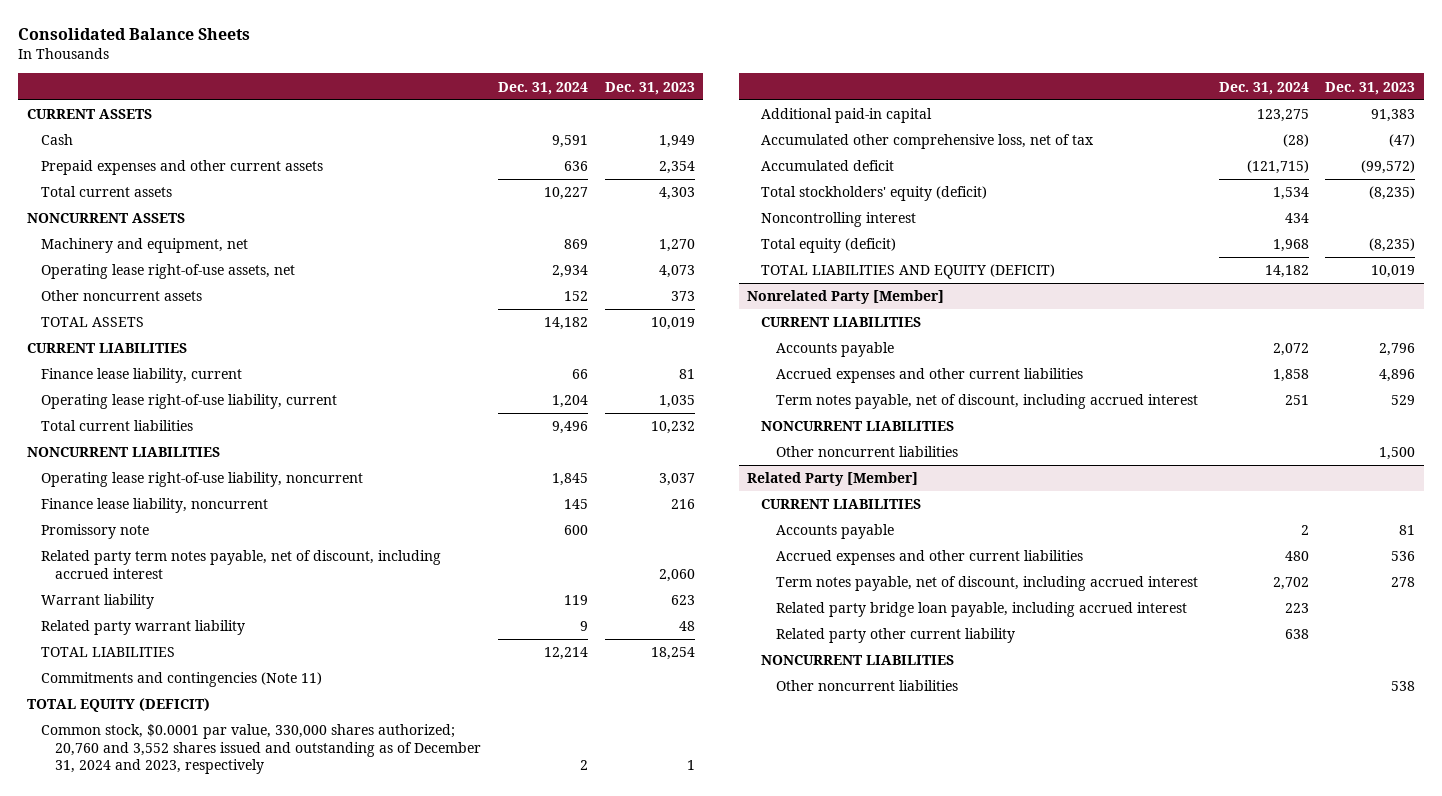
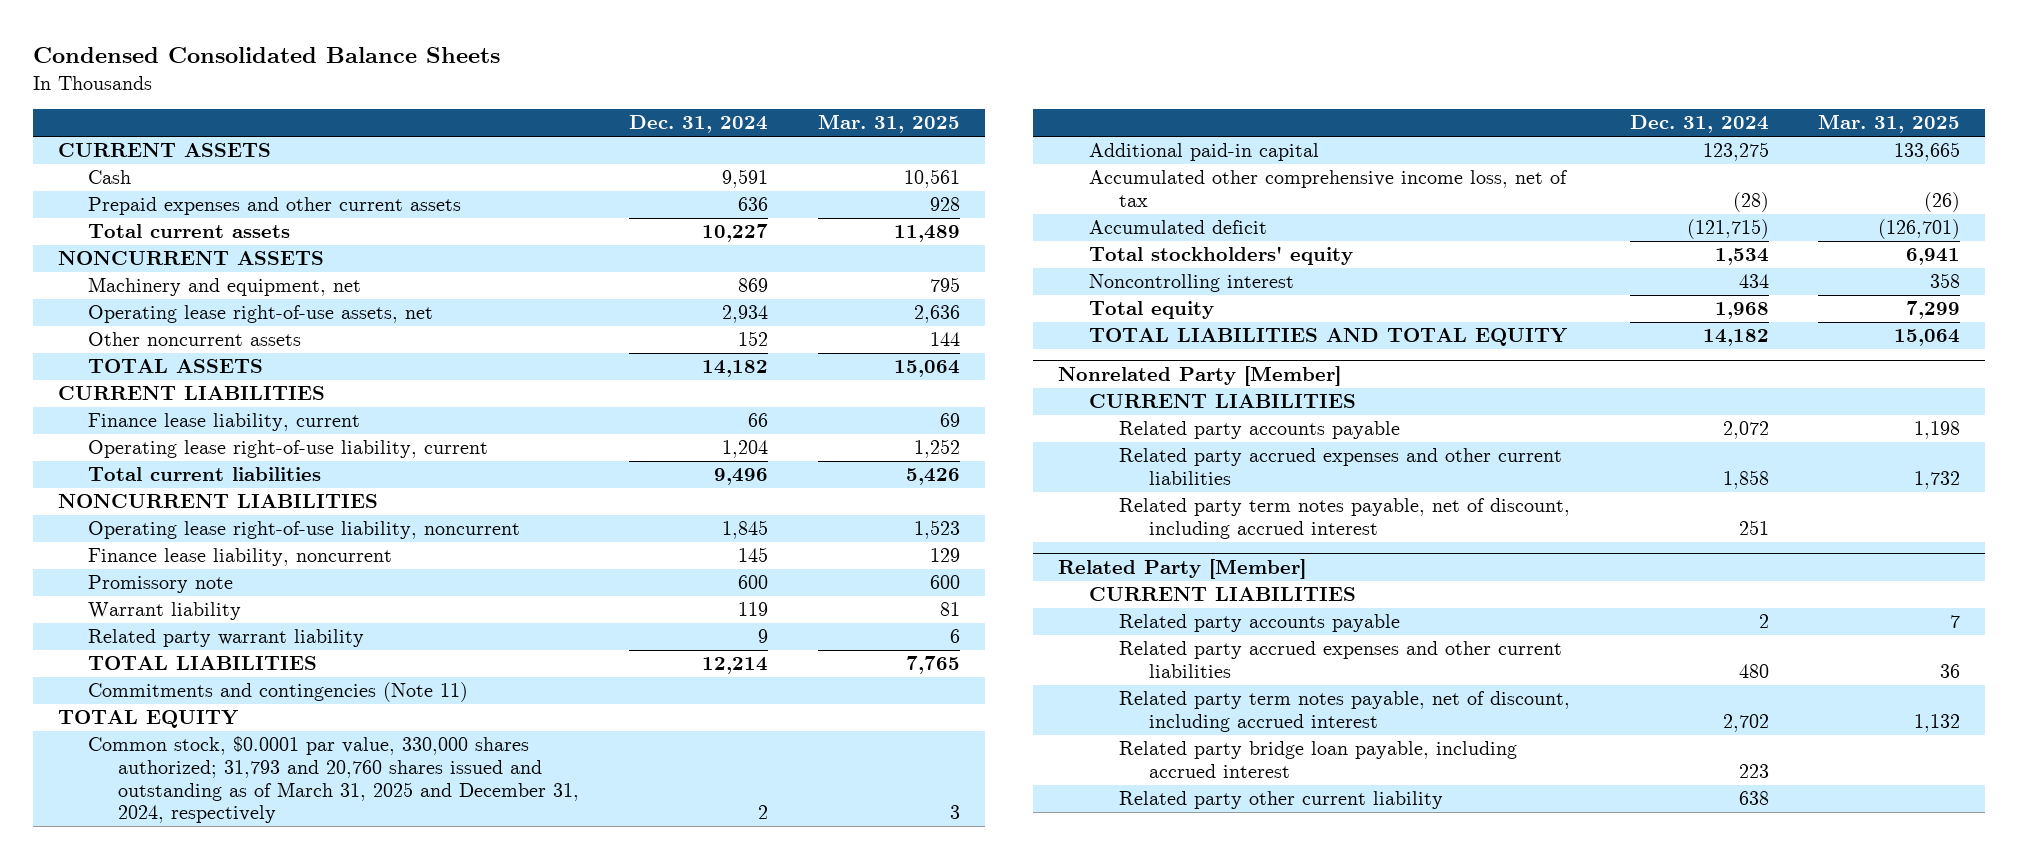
[18,28,251,41] Consolidated Balance Sheets -> [33,47,501,64] Condensed Consolidated Balance Sheets
[605,81,696,95] Dec. 31, 2023 -> none
none -> [818,114,961,134] Mar. 31, 2025
[41,550,442,579] Related party term notes payable, net of discount, including accrued interest -> none
[26,698,210,713] TOTAL EQUITY (DEFICIT) -> [58,710,239,729] TOTAL EQUITY
[41,724,482,775] Common stock, $0.0001 par value, 330,000 shares authorized; 20,760 and 3,552 shares issued and outstanding as of December 31, 2024 and 2023, respectively -> [88,736,580,824] Common stock, $0.0001 par value, 330,000 shares authorized; 31,793 and 20,760 shares issued and outstanding as of March 31, 2025 and December 31, 2024, respectively
[761,134,1095,150] Accumulated other comprehensive loss, net of tax -> [1088,170,1568,208] Accumulated other comprehensive income loss, net of tax
[761,186,988,202] Total stockholders' equity (deficit) -> [1088,246,1353,266] Total stockholders' equity
[761,238,897,254] Total equity (deficit) -> [1088,301,1214,320] Total equity
[761,264,1056,280] TOTAL LIABILITIES AND EQUITY (DEFICIT) -> [1088,328,1567,347] TOTAL LIABILITIES AND TOTAL EQUITY
[761,421,955,432] NONCURRENT LIABILITIES -> none
[775,446,958,458] Other noncurrent liabilities -> none
[775,342,894,358] Accounts payable -> [1118,421,1400,440] Related party accounts payable
[775,368,1083,384] Accrued expenses and other current liabilities -> [1118,448,1562,486] Related party accrued expenses and other current liabilities
[775,394,1198,410] Term notes payable, net of discount, including accrued interest -> [1118,498,1570,540] Related party term notes payable, net of discount, including accrued interest
[775,524,894,540] Accounts payable -> [1118,614,1400,633] Related party accounts payable
[775,550,1083,566] Accrued expenses and other current liabilities -> [1118,641,1562,679] Related party accrued expenses and other current liabilities
[775,576,1198,592] Term notes payable, net of discount, including accrued interest -> [1118,691,1570,733] Related party term notes payable, net of discount, including accrued interest
[761,655,955,666] NONCURRENT LIABILITIES -> none
[775,680,958,692] Other noncurrent liabilities -> none

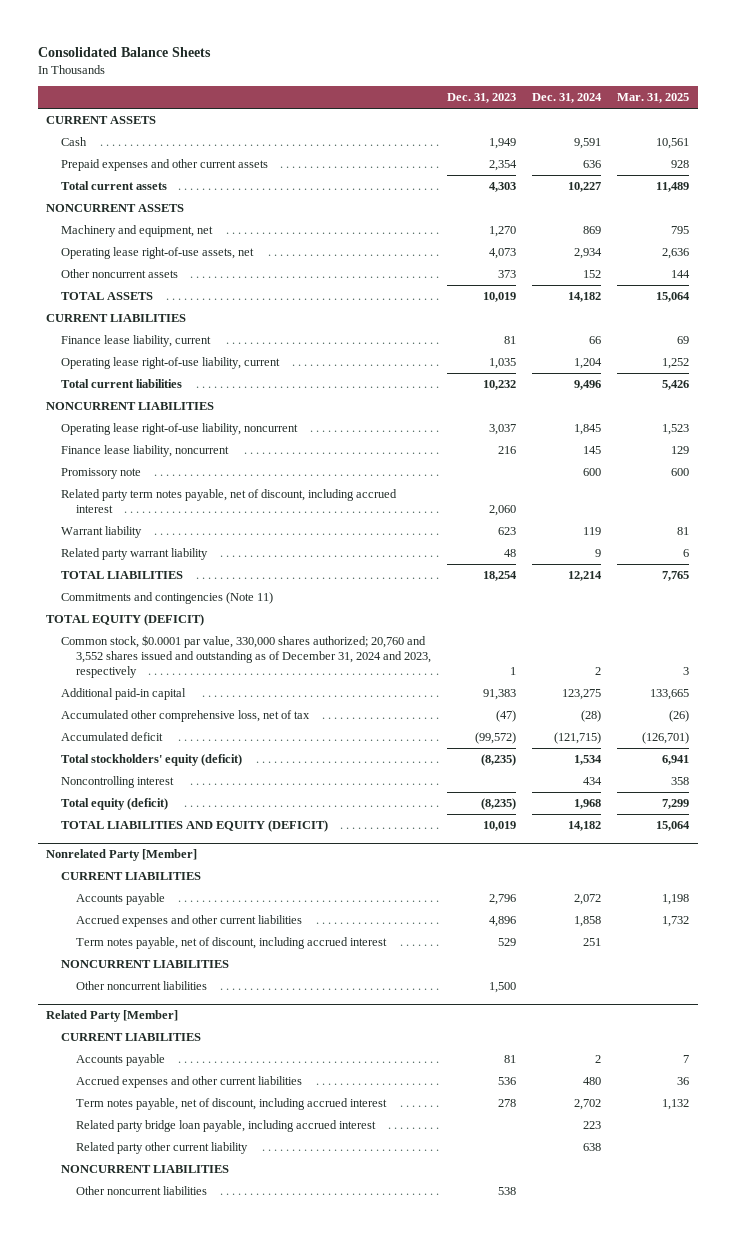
[33,47,501,64] Condensed Consolidated Balance Sheets -> [38,47,212,58] Consolidated Balance Sheets
none -> [447,93,517,104] Dec. 31, 2023
none -> [61,488,398,513] Related party term notes payable, net of discount, including accrued interest
[58,710,239,729] TOTAL EQUITY -> [46,613,205,626] TOTAL EQUITY (DEFICIT)
[88,736,580,824] Common stock, $0.0001 par value, 330,000 shares authorized; 31,793 and 20,760 shares issued and outstanding as of March 31, 2025 and December 31, 2024, respectively -> [61,634,432,678] Common stock, $0.0001 par value, 330,000 shares authorized; 20,760 and 3,552 shares issued and outstanding as of December 31, 2024 and 2023, respectively
[1088,170,1568,208] Accumulated other comprehensive income loss, net of tax -> [61,709,311,722] Accumulated other comprehensive loss, net of tax
[1088,246,1353,266] Total stockholders' equity -> [61,753,243,766] Total stockholders' equity (deficit)
[1088,301,1214,320] Total equity -> [61,797,169,810] Total equity (deficit)
[1088,328,1567,347] TOTAL LIABILITIES AND TOTAL EQUITY -> [61,819,329,832] TOTAL LIABILITIES AND EQUITY (DEFICIT)
[1118,421,1400,440] Related party accounts payable -> [76,892,166,905] Accounts payable
[1118,448,1562,486] Related party accrued expenses and other current liabilities -> [76,914,303,927] Accrued expenses and other current liabilities
[1118,498,1570,540] Related party term notes payable, net of discount, including accrued interest -> [76,936,388,949] Term notes payable, net of discount, including accrued interest
none -> [61,959,230,968] NONCURRENT LIABILITIES
none -> [76,980,208,990] Other noncurrent liabilities
[1118,614,1400,633] Related party accounts payable -> [76,1053,166,1066] Accounts payable
[1118,641,1562,679] Related party accrued expenses and other current liabilities -> [76,1075,303,1088] Accrued expenses and other current liabilities
[1118,691,1570,733] Related party term notes payable, net of discount, including accrued interest -> [76,1097,388,1110] Term notes payable, net of discount, including accrued interest
none -> [61,1164,230,1173] NONCURRENT LIABILITIES
none -> [76,1185,208,1195] Other noncurrent liabilities

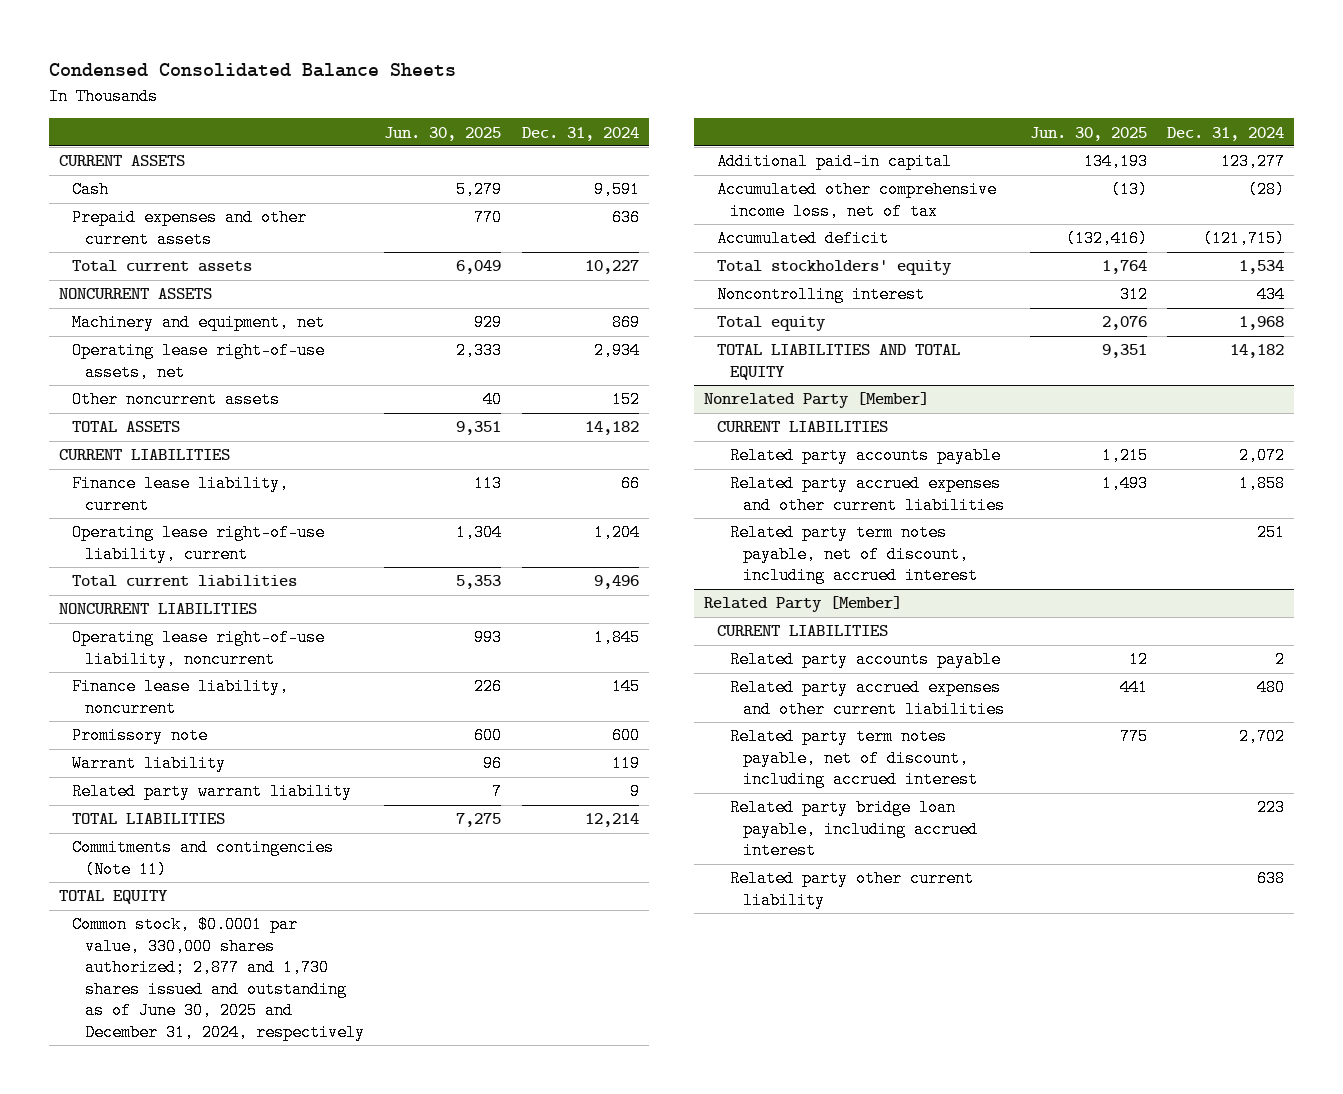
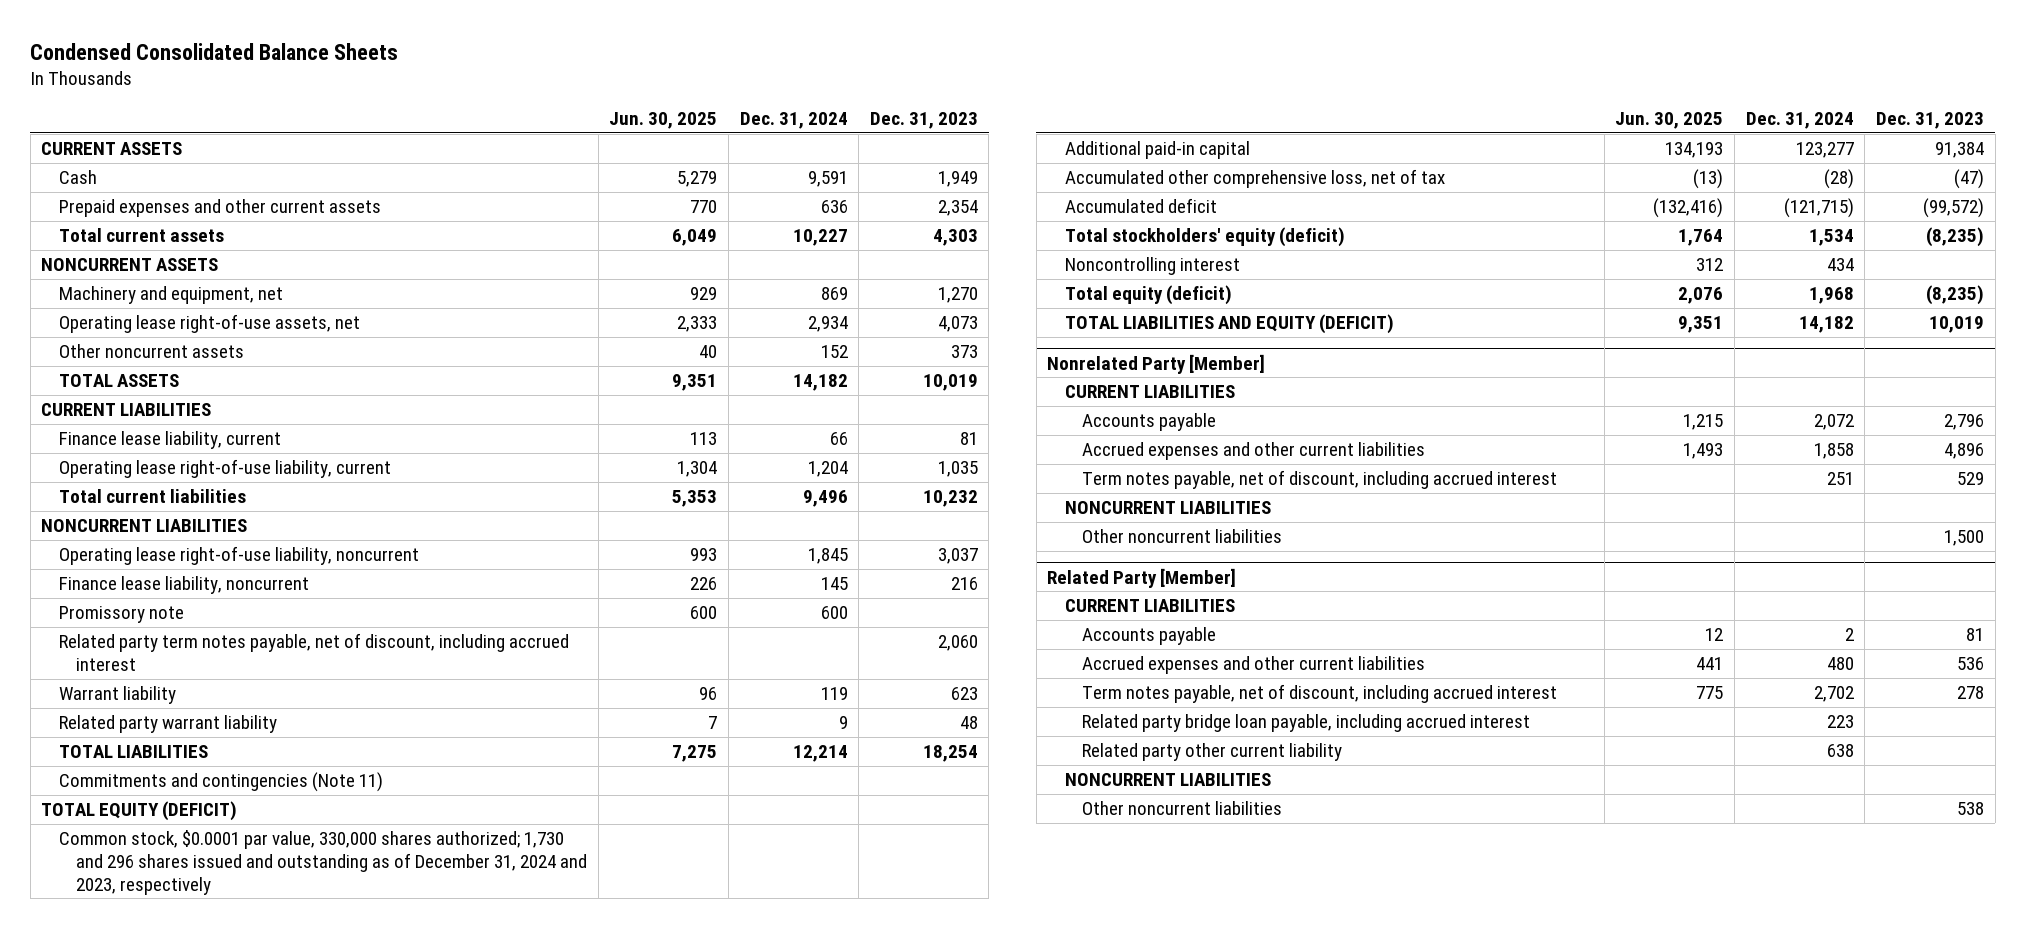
none -> [869,112,978,130] Dec. 31, 2023
none -> [58,633,569,671] Related party term notes payable, net of discount, including accrued interest
[59,890,169,905] TOTAL EQUITY -> [41,801,238,822] TOTAL EQUITY (DEFICIT)
[71,916,365,1041] Common stock, $0.0001 par value, 330,000 shares authorized; 2,877 and 1,730 shares issued and outstanding as of June 30, 2025 and December 31, 2024, respectively -> [58,830,588,895] Common stock, $0.0001 par value, 330,000 shares authorized; 1,730 and 296 shares issued and outstanding as of December 31, 2024 and 2023, respectively
[717,181,998,220] Accumulated other comprehensive income loss, net of tax -> [1064,169,1445,189] Accumulated other comprehensive loss, net of tax
[717,260,953,276] Total stockholders' equity -> [1064,227,1345,248] Total stockholders' equity (deficit)
[717,316,827,332] Total equity -> [1064,285,1232,306] Total equity (deficit)
[717,344,961,380] TOTAL LIABILITIES AND TOTAL EQUITY -> [1064,314,1394,335] TOTAL LIABILITIES AND EQUITY (DEFICIT)
[730,447,1002,465] Related party accounts payable -> [1082,413,1217,432] Accounts payable
[730,475,1005,514] Related party accrued expenses and other current liabilities -> [1082,442,1426,461] Accrued expenses and other current liabilities
[730,524,978,585] Related party term notes payable, net of discount, including accrued interest -> [1082,470,1558,490] Term notes payable, net of discount, including accrued interest
none -> [1064,501,1271,515] NONCURRENT LIABILITIES
none -> [1082,529,1283,544] Other noncurrent liabilities
[730,651,1002,669] Related party accounts payable -> [1082,627,1217,646] Accounts payable
[730,679,1005,718] Related party accrued expenses and other current liabilities -> [1082,656,1426,675] Accrued expenses and other current liabilities
[730,728,978,789] Related party term notes payable, net of discount, including accrued interest -> [1082,684,1558,704] Term notes payable, net of discount, including accrued interest
none -> [1064,773,1271,787] NONCURRENT LIABILITIES
none -> [1082,801,1283,816] Other noncurrent liabilities

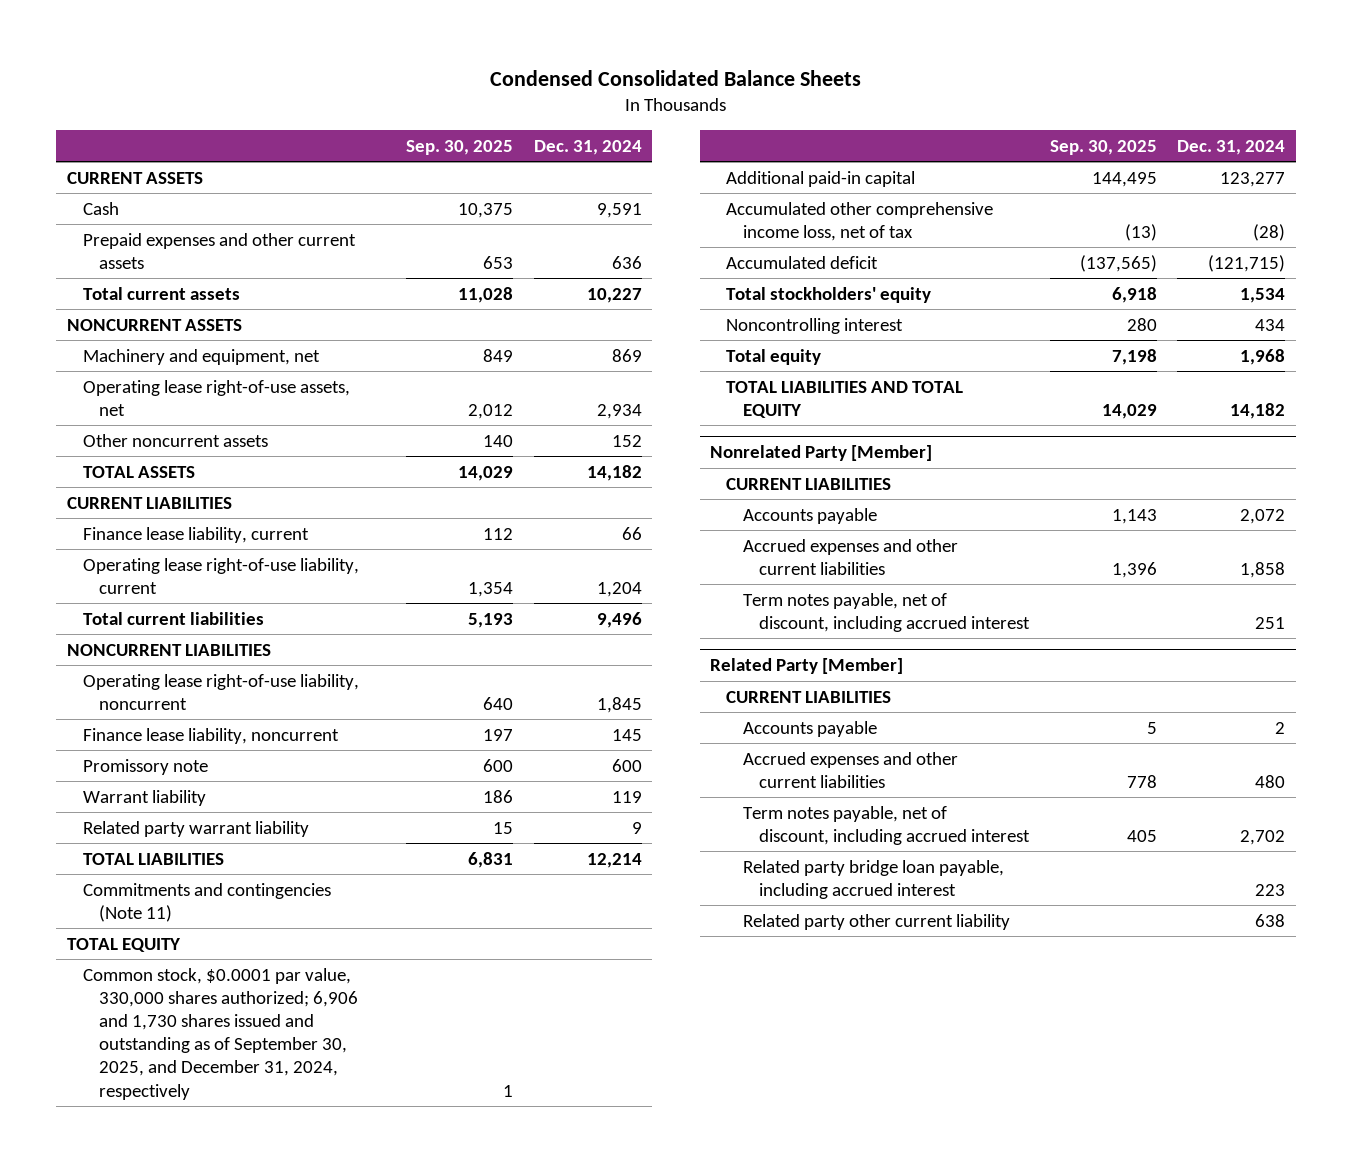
[609,112,718,130] Jun. 30, 2025 -> none
[869,112,978,130] Dec. 31, 2023 -> none
none -> [406,139,514,155] Sep. 30, 2025
[58,633,569,671] Related party term notes payable, net of discount, including accrued interest -> none
[41,801,238,822] TOTAL EQUITY (DEFICIT) -> [66,937,181,952] TOTAL EQUITY
[58,830,588,895] Common stock, $0.0001 par value, 330,000 shares authorized; 1,730 and 296 shares issued and outstanding as of December 31, 2024 and 2023, respectively -> [82,967,359,1100] Common stock, $0.0001 par value, 330,000 shares authorized; 6,906 and 1,730 shares issued and outstanding as of September 30, 2025, and December 31, 2024, respectively
[1064,169,1445,189] Accumulated other comprehensive loss, net of tax -> [726,201,994,241] Accumulated other comprehensive income loss, net of tax
[1064,227,1345,248] Total stockholders' equity (deficit) -> [726,286,932,303] Total stockholders' equity
[1064,285,1232,306] Total equity (deficit) -> [726,348,822,365] Total equity
[1064,314,1394,335] TOTAL LIABILITIES AND EQUITY (DEFICIT) -> [726,380,964,418] TOTAL LIABILITIES AND TOTAL EQUITY
[1064,501,1271,515] NONCURRENT LIABILITIES -> none
[1082,529,1283,544] Other noncurrent liabilities -> none
[1064,773,1271,787] NONCURRENT LIABILITIES -> none
[1082,801,1283,816] Other noncurrent liabilities -> none

